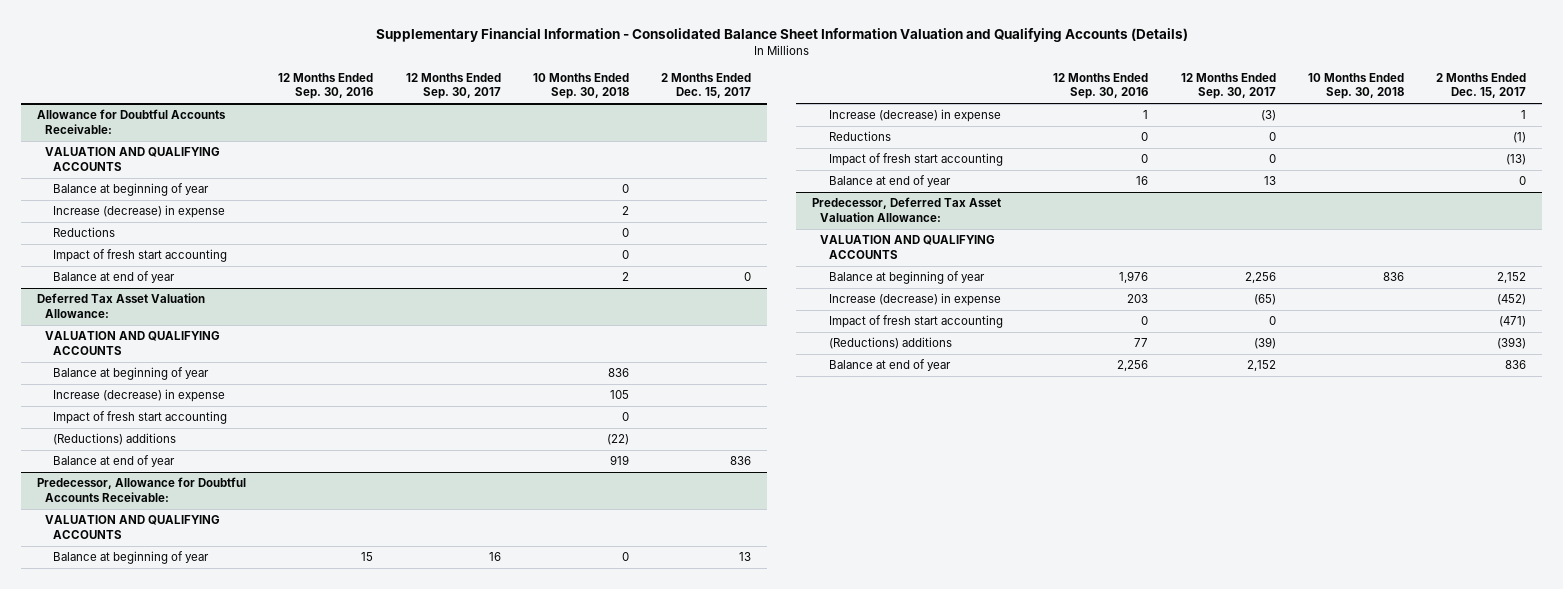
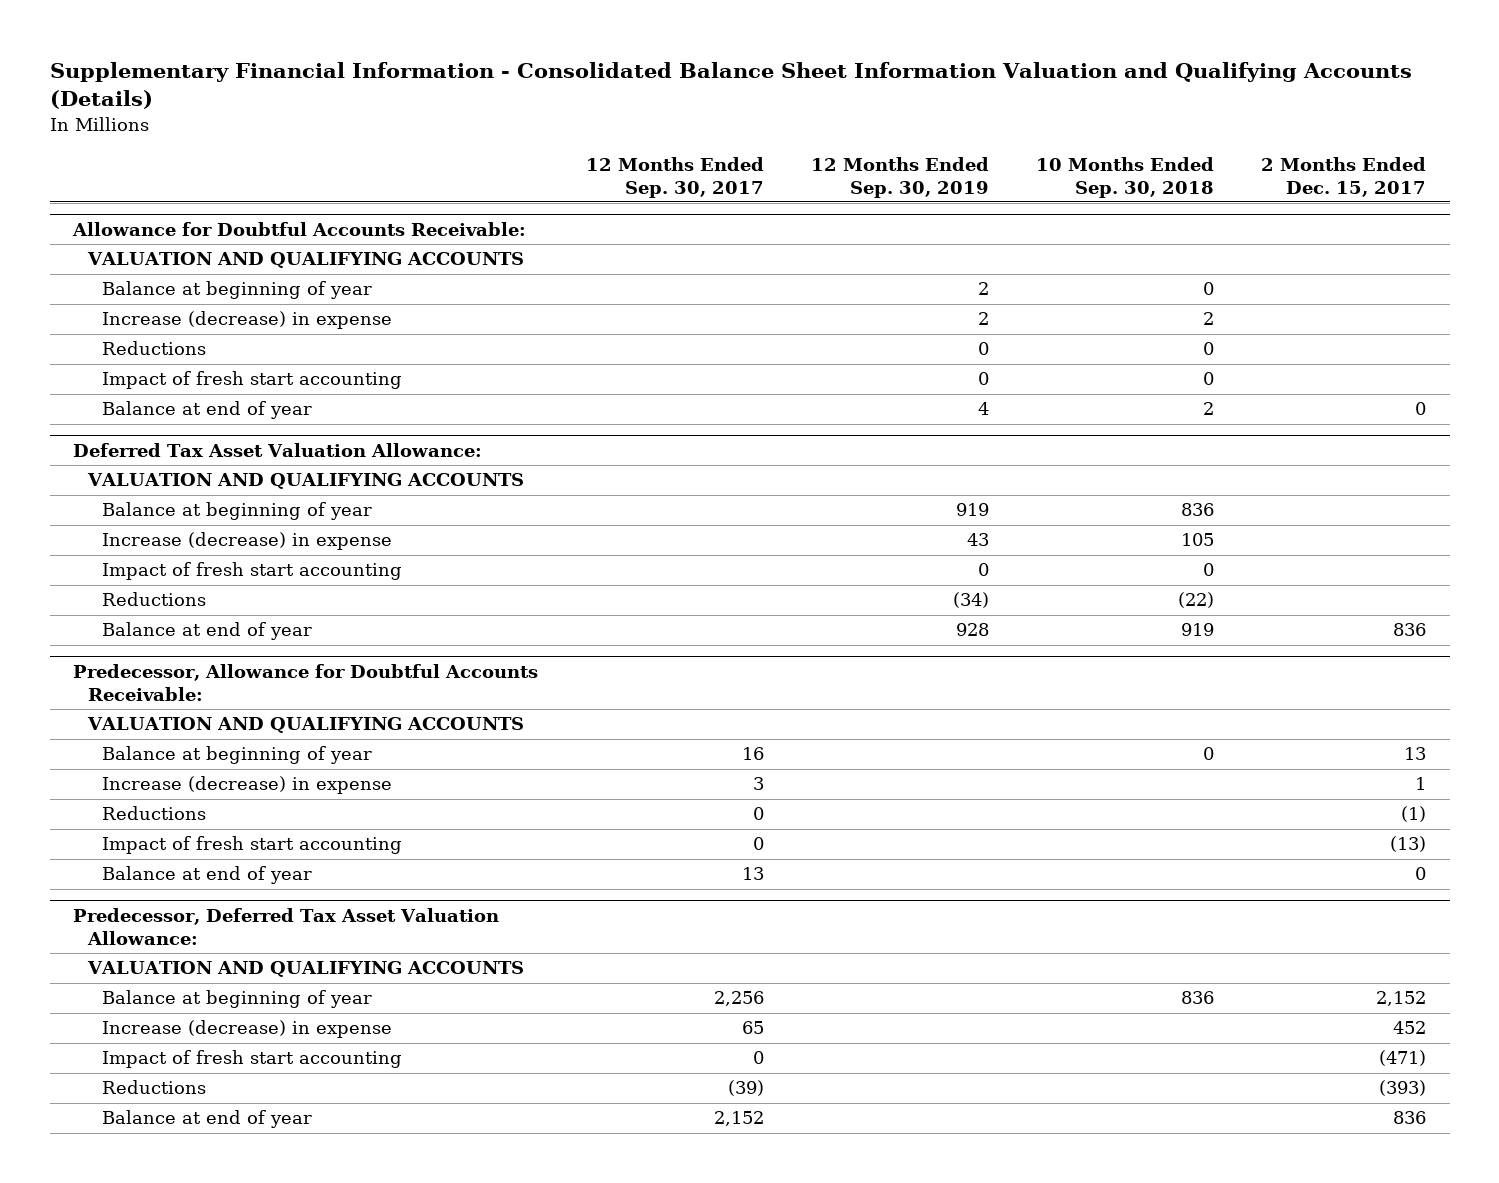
[278,72,374,100] 12 Months Ended Sep. 30, 2016 -> none
none -> [810,156,989,198] 12 Months Ended Sep. 30, 2019
[53,433,177,446] (Reductions) additions -> [102,592,207,607] Reductions
[1260,110,1276,122] (3) -> [752,777,764,791] 3
[1253,294,1276,306] (65) -> [741,1021,764,1035] 65
[1497,294,1527,306] (452) -> [1392,1021,1426,1035] 452
[828,337,952,350] (Reductions) additions -> [102,1080,207,1095] Reductions

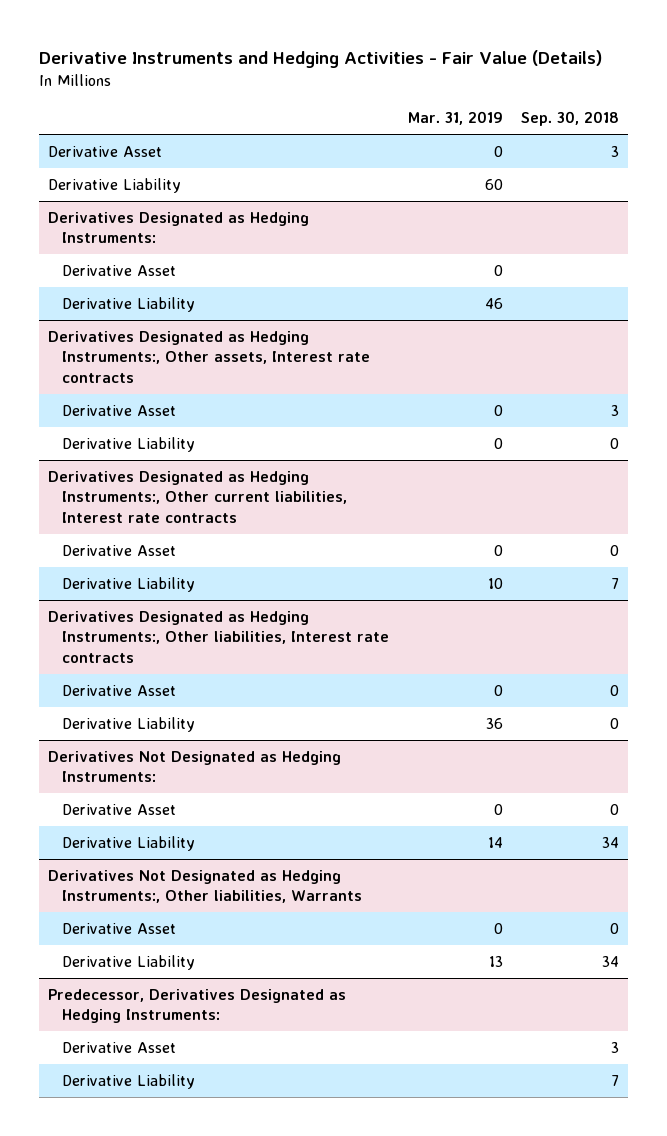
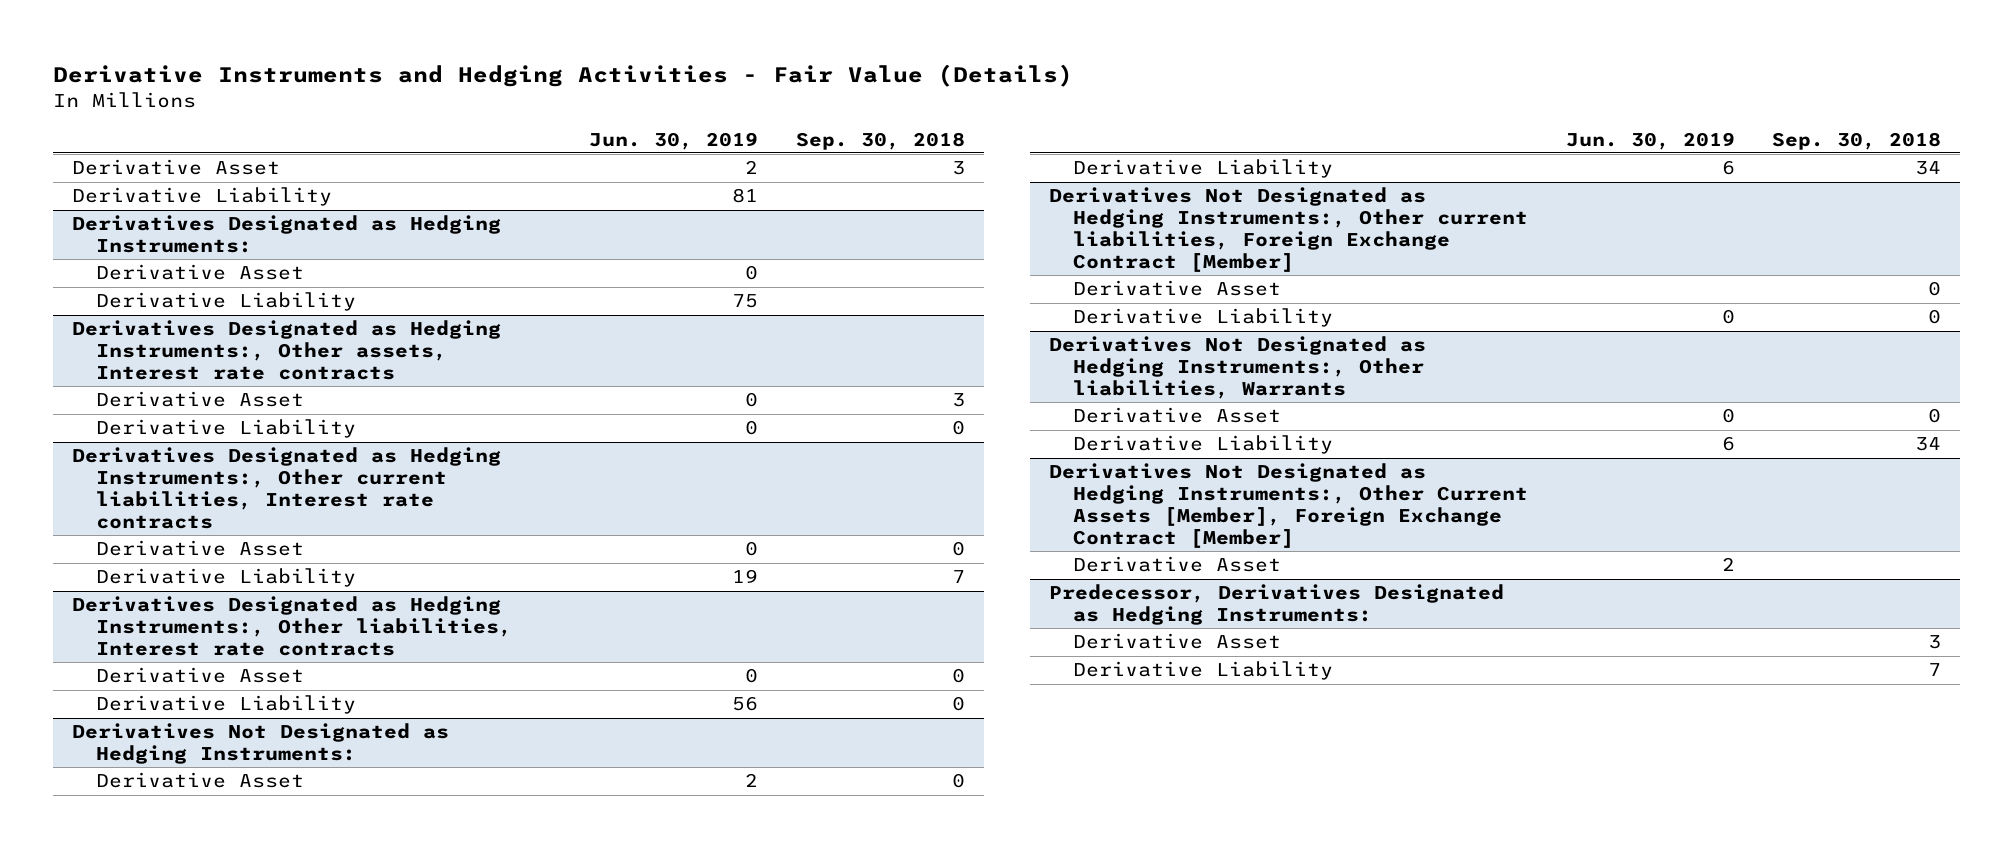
[407,111,503,126] Mar. 31, 2019 -> none
none -> [589,131,759,150] Jun. 30, 2019
none -> [1048,187,1528,272] Derivatives Not Designated as Hedging Instruments:, Other current liabilities, Foreign Exchange Contract [Member]
none -> [1072,280,1281,297] Derivative Asset
none -> [1072,308,1333,328] Derivative Liability
none -> [1048,463,1528,548] Derivatives Not Designated as Hedging Instruments:, Other Current Assets [Member], Foreign Exchange Contract [Member]
none -> [1072,556,1281,573] Derivative Asset

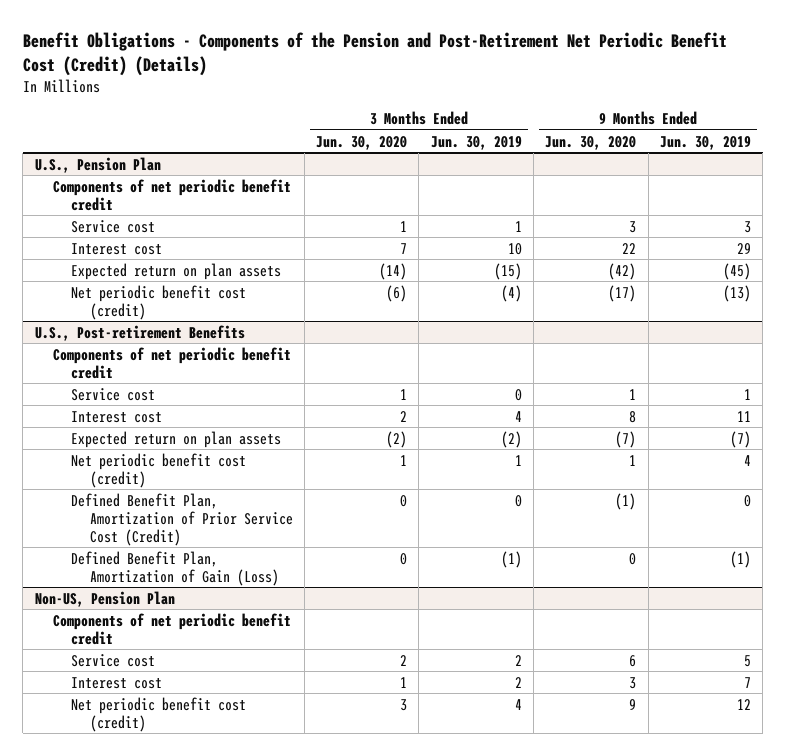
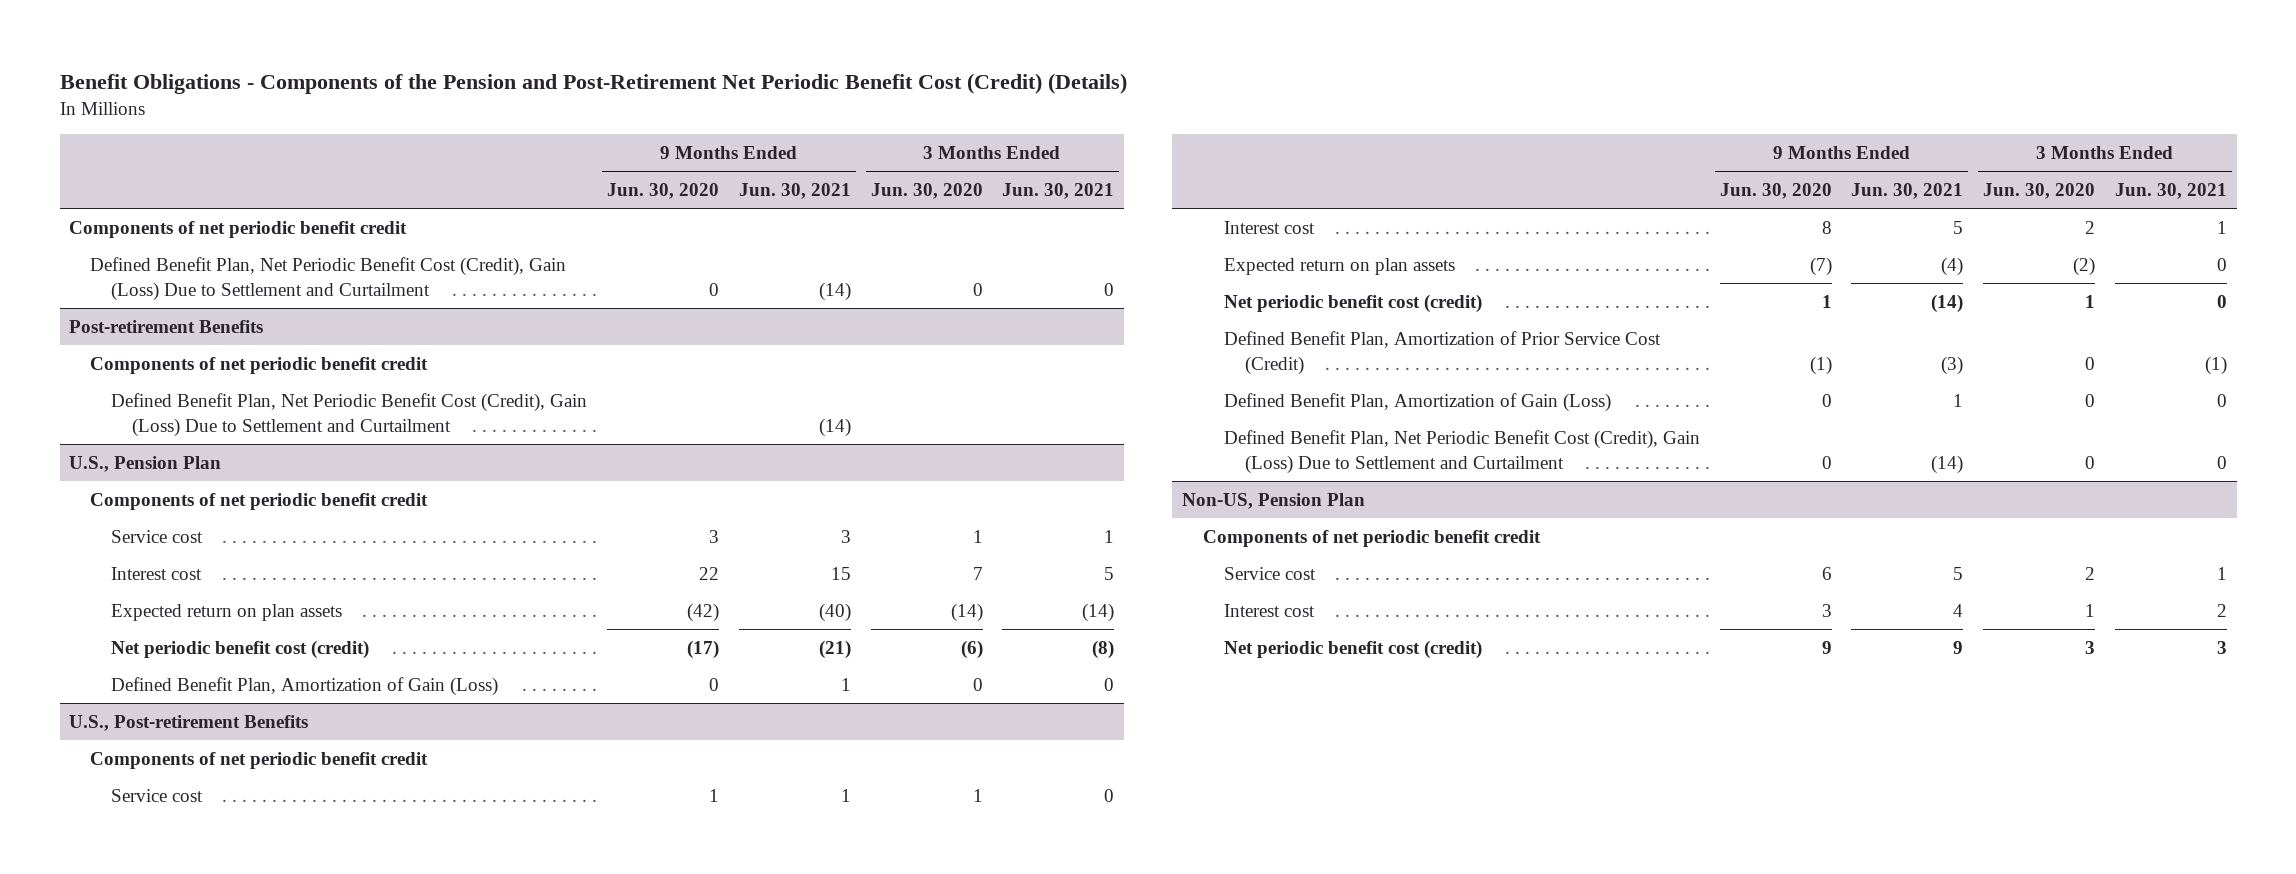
[430,135,522,150] Jun. 30, 2019 -> none
[660,135,752,150] Jun. 30, 2019 -> none
none -> [738,183,851,200] Jun. 30, 2021
none -> [1002,183,1115,200] Jun. 30, 2021
none -> [69,220,408,238] Components of net periodic benefit credit
none -> [90,256,567,301] Defined Benefit Plan, Net Periodic Benefit Cost (Credit), Gain (Loss) Due to Settlement and Curtailment
none -> [69,319,264,333] Post-retirement Benefits
none -> [90,356,429,374] Components of net periodic benefit credit
none -> [111,392,588,437] Defined Benefit Plan, Net Periodic Benefit Cost (Credit), Gain (Loss) Due to Settlement and Curtailment
none -> [111,676,499,696] Defined Benefit Plan, Amortization of Gain (Loss)
none -> [1223,429,1700,474] Defined Benefit Plan, Net Periodic Benefit Cost (Credit), Gain (Loss) Due to Settlement and Curtailment

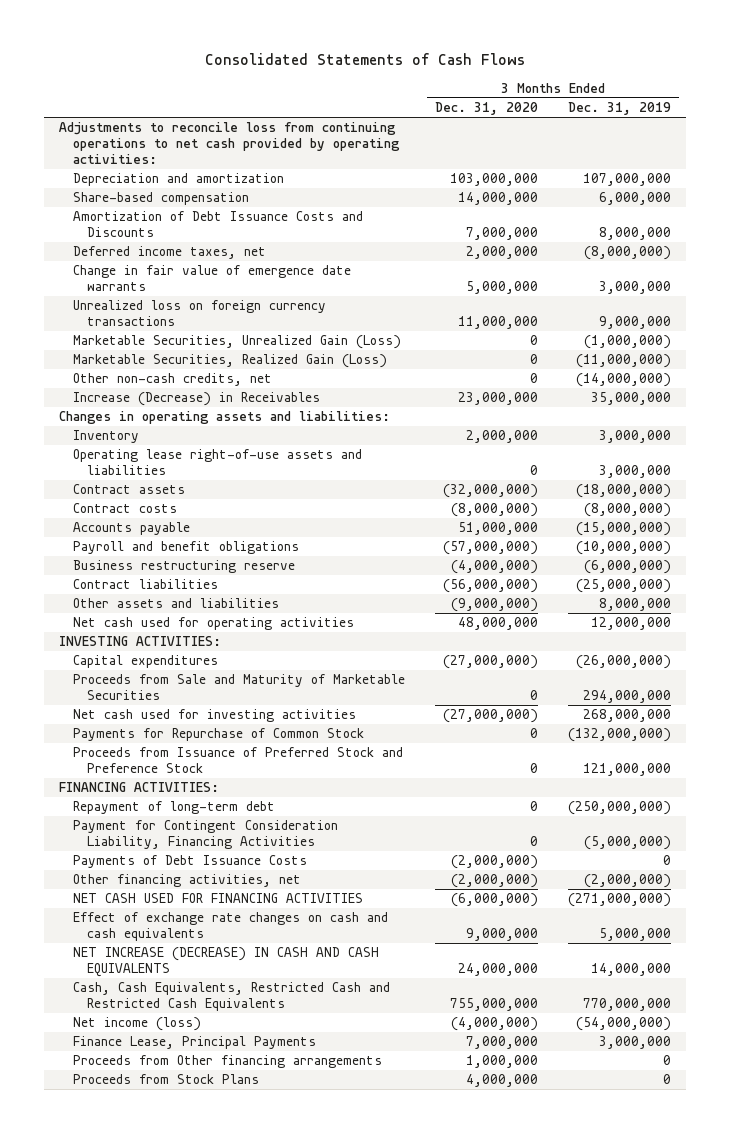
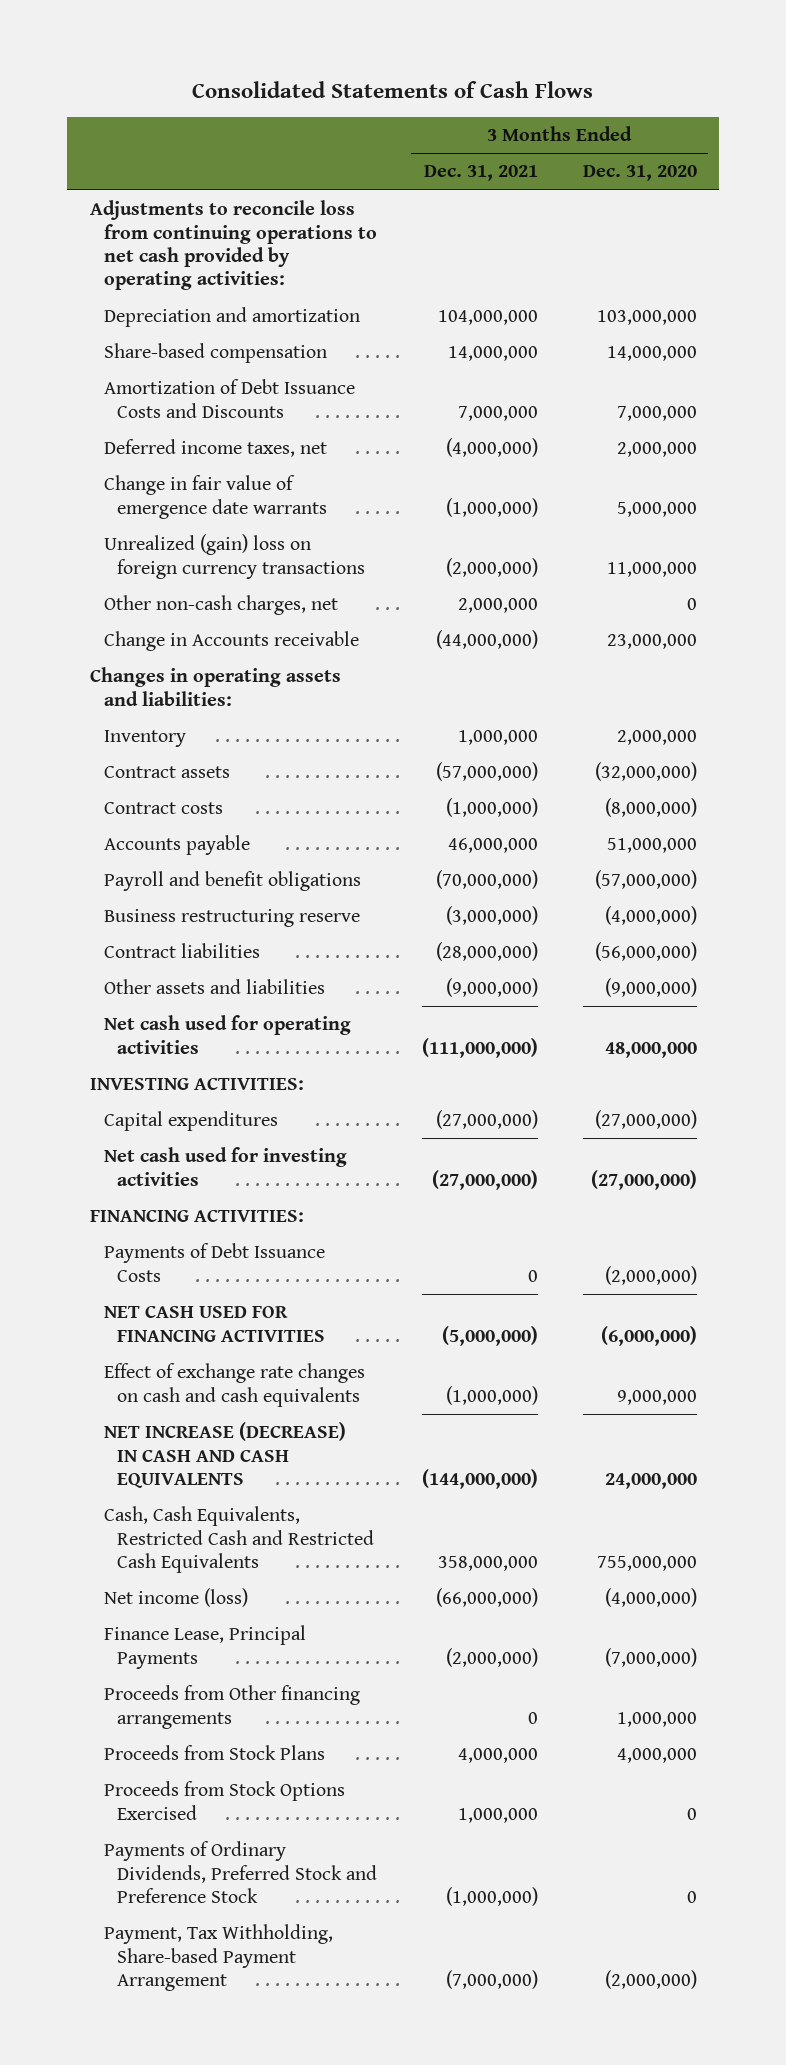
[568,102,672,116] Dec. 31, 2019 -> none
none -> [423,165,538,182] Dec. 31, 2021
[72,335,401,350] Marketable Securities, Unrealized Gain (Loss) -> none
[72,354,387,369] Marketable Securities, Realized Gain (Loss) -> none
[72,392,320,407] Increase (Decrease) in Receivables -> none
[72,300,326,327] Unrealized loss on foreign currency transactions -> [103,534,366,579] Unrealized (gain) loss on foreign currency transactions
[72,373,272,387] Other non-cash credits, net -> [103,595,338,616] Other non-cash charges, net
none -> [103,631,359,652] Change in Accounts receivable
[72,449,362,476] Operating lease right-of-use assets and liabilities -> none
[72,674,405,701] Proceeds from Sale and Maturity of Marketable Securities -> none
[72,728,364,742] Payments for Repurchase of Common Stock -> none
[72,747,403,774] Proceeds from Issuance of Preferred Stock and Preference Stock -> none
[72,801,275,815] Repayment of long-term debt -> none
[72,820,338,850] Payment for Contingent Consideration Liability, Financing Activities -> none
[72,874,301,888] Other financing activities, net -> none
[465,1036,538,1050] 7,000,000 -> [604,1647,697,1667] (7,000,000)
none -> [103,1781,345,1820] Proceeds from Stock Options Exercised
none -> [103,1841,378,1903] Payments of Ordinary Dividends, Preferred Stock and Preference Stock
none -> [103,1924,333,1991] Payment, Tax Withholding, Share-based Payment Arrangement

